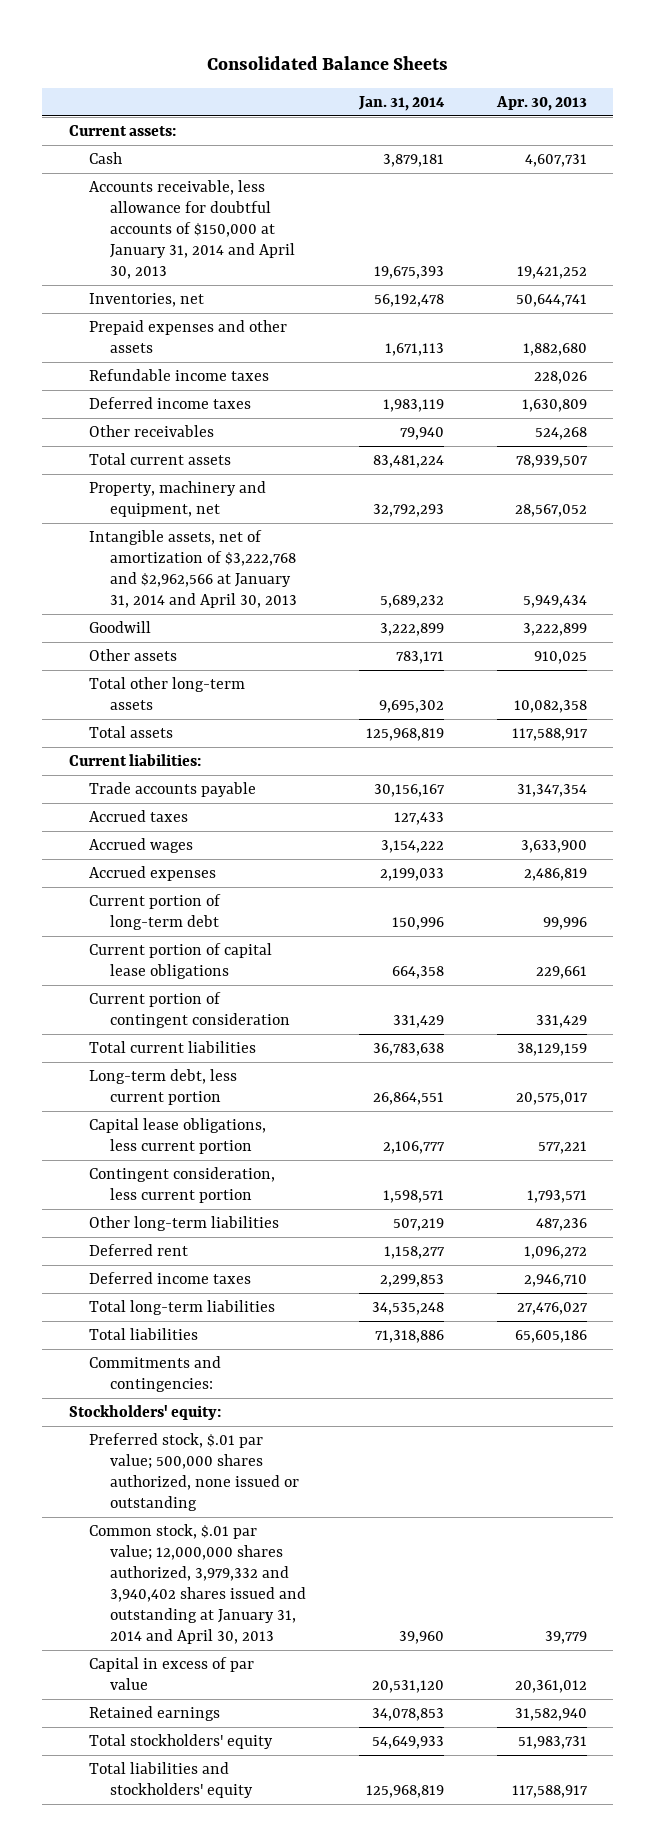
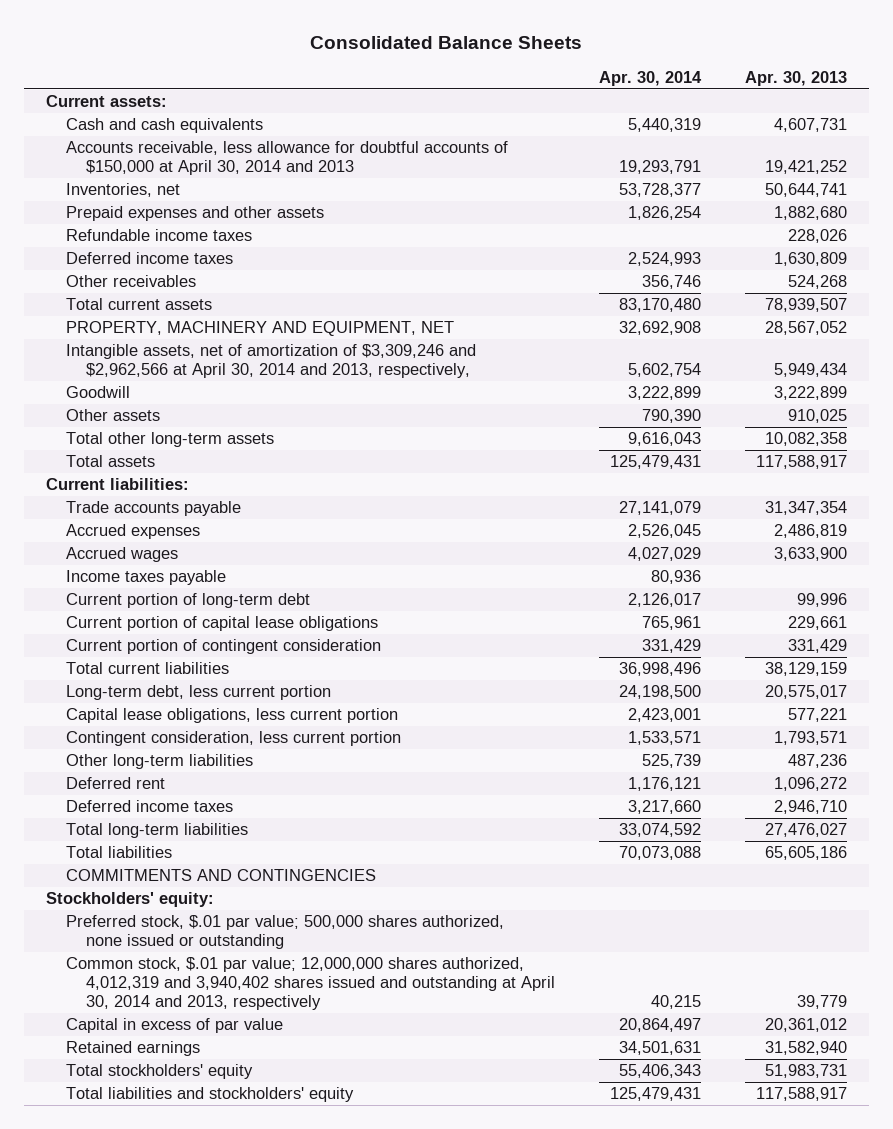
[357,96,445,112] Jan. 31, 2014 -> none
none -> [598,70,702,86] Apr. 30, 2014
[89,151,123,164] Cash -> [65,118,263,134] Cash and cash equivalents
[89,179,295,280] Accounts receivable, less allowance for doubtful accounts of $150,000 at January 31, 2014 and April 30, 2013 -> [65,141,508,176] Accounts receivable, less allowance for doubtful accounts of $150,000 at April 30, 2014 and 2013
[89,480,267,517] Property, machinery and equipment, net -> [65,321,454,337] PROPERTY, MACHINERY AND EQUIPMENT, NET
[89,529,297,609] Intangible assets, net of amortization of $3,222,768 and $2,962,566 at January 31, 2014 and April 30, 2013 -> [65,344,476,379] Intangible assets, net of amortization of $3,309,246 and $2,962,566 at April 30, 2014 and 2013, respectively,
[89,809,189,822] Accrued taxes -> none
[89,837,194,853] Accrued wages -> [65,547,178,563] Accrued wages
none -> [65,570,226,586] Income taxes payable
[89,1355,222,1392] Commitments and contingencies: -> [65,869,376,882] COMMITMENTS AND CONTINGENCIES
[89,1523,306,1645] Common stock, $.01 par value; 12,000,000 shares authorized, 3,979,332 and 3,940,402 shares issued and outstanding at January 31, 2014 and April 30, 2013 -> [65,957,555,1011] Common stock, $.01 par value; 12,000,000 shares authorized, 4,012,319 and 3,940,402 shares issued and outstanding at April 30, 2014 and 2013, respectively

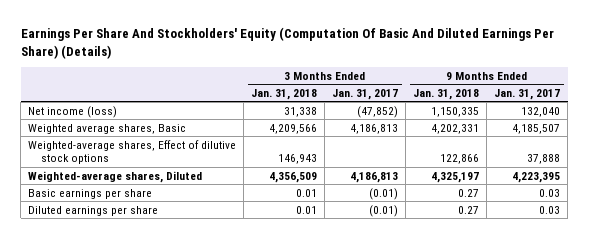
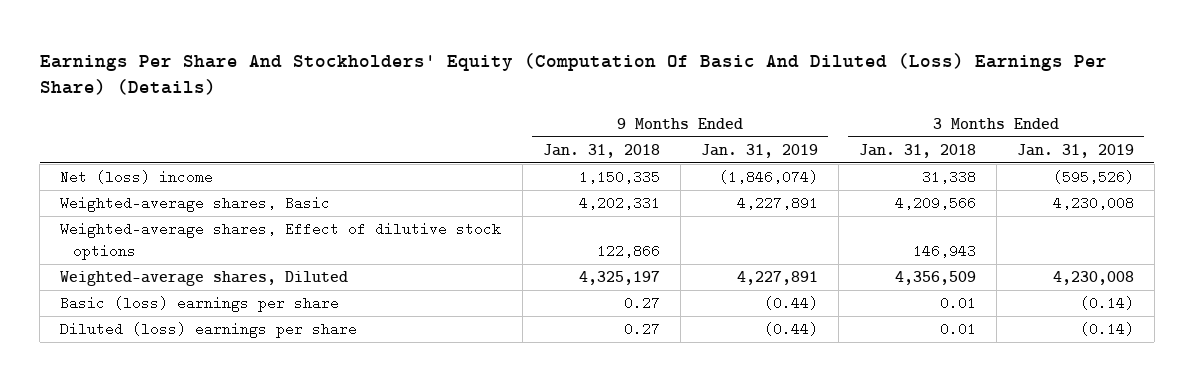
[20,27,554,59] Earnings Per Share And Stockholders' Equity (Computation Of Basic And Diluted Earnings Per Share) (Details) -> [39,52,1107,96] Earnings Per Share And Stockholders' Equity (Computation Of Basic And Diluted (Loss) Earnings Per Share) (Details)
[332,88,399,100] Jan. 31, 2017 -> none
[494,88,561,100] Jan. 31, 2017 -> none
none -> [700,143,818,158] Jan. 31, 2019
none -> [1016,143,1134,158] Jan. 31, 2019
[28,105,118,118] Net income (loss) -> [60,170,214,185] Net (loss) income
[28,123,187,134] Weighted average shares, Basic -> [60,196,331,213] Weighted-average shares, Basic
[28,188,153,199] Basic earnings per share -> [60,296,340,313] Basic (loss) earnings per share
[28,205,159,216] Diluted earnings per share -> [60,322,358,339] Diluted (loss) earnings per share

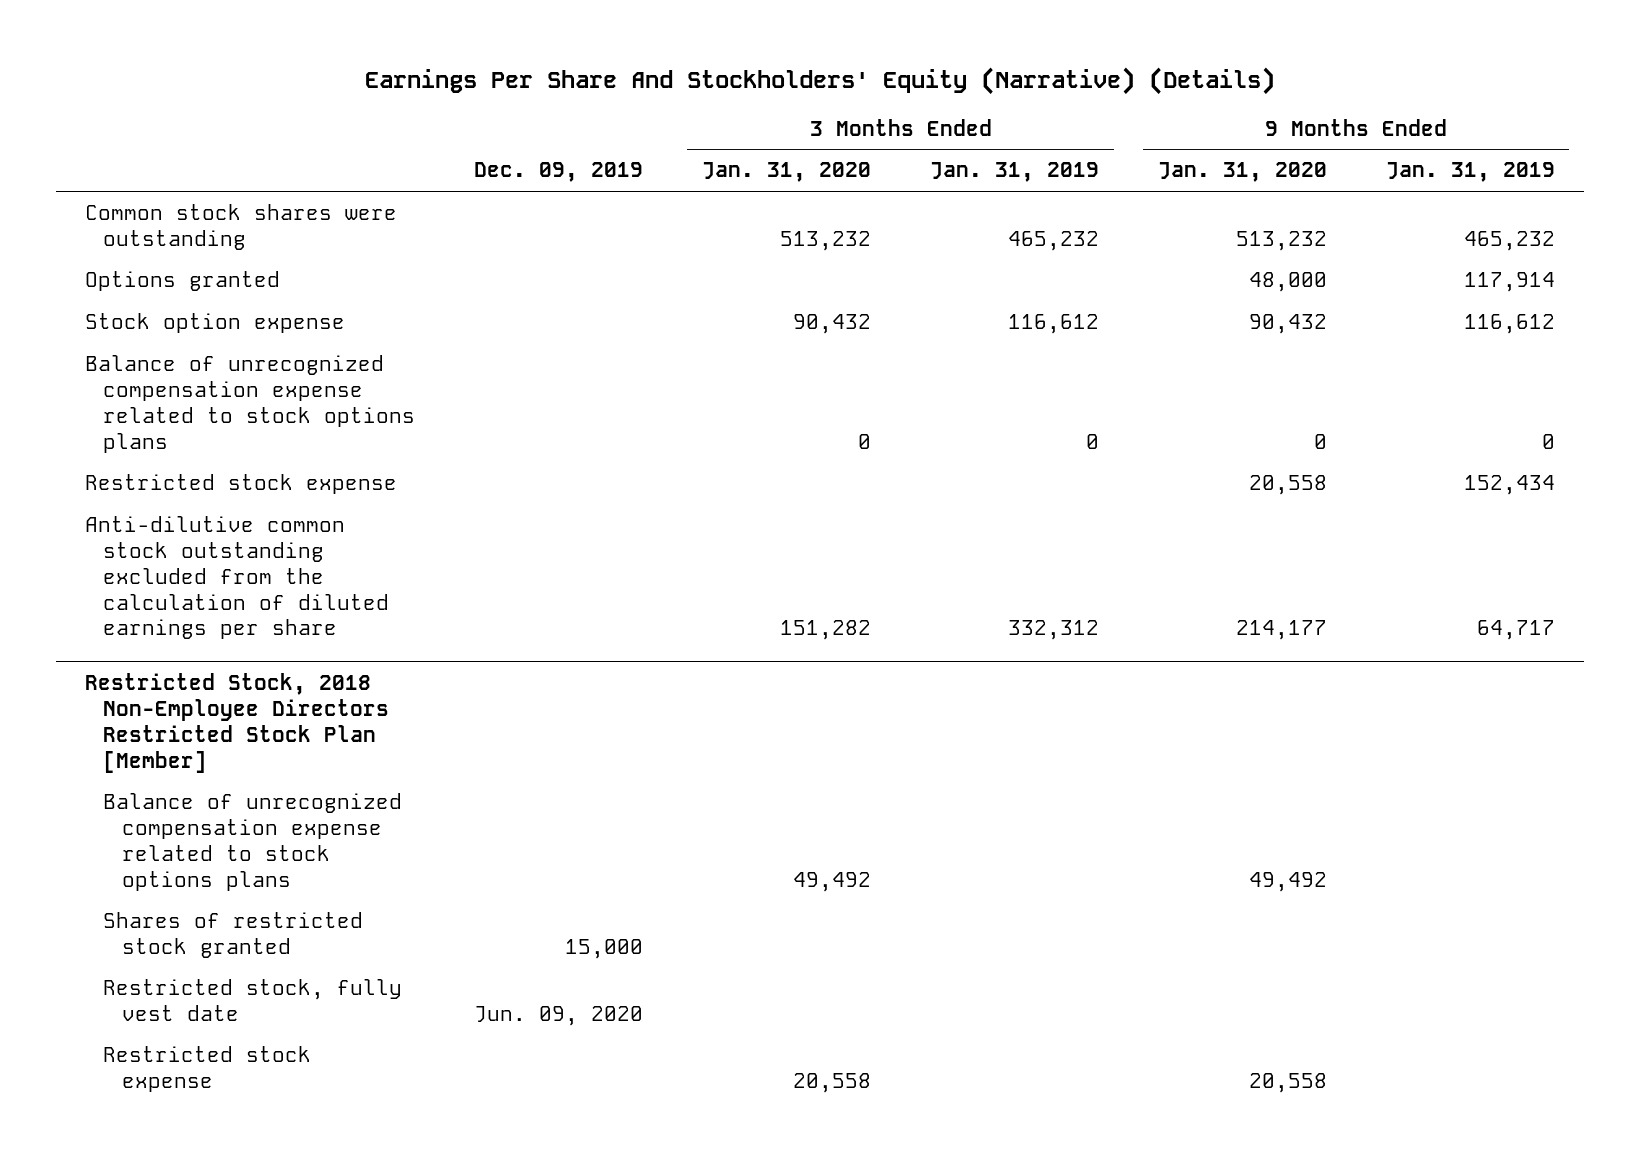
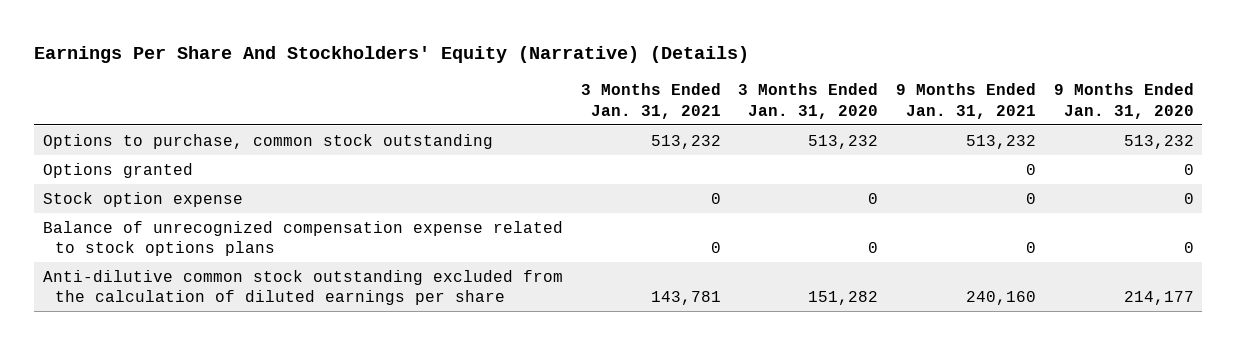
[474,162,644,183] Dec. 09, 2019 -> none
[929,162,1099,183] Jan. 31, 2019 -> none
[1385,162,1555,183] Jan. 31, 2019 -> none
none -> [580,83,721,119] 3 Months Ended Jan. 31, 2021
none -> [896,83,1037,119] 9 Months Ended Jan. 31, 2021
[85,203,398,250] Common stock shares were outstanding -> [43,133,494,149] Options to purchase, common stock outstanding
[1248,271,1327,292] 48,000 -> [1183,163,1194,175] 0
[793,313,872,334] 90,432 -> [868,192,879,204] 0
[1248,313,1327,334] 90,432 -> [1183,192,1194,204] 0
[85,473,398,494] Restricted stock expense -> none
[85,672,390,773] Restricted Stock, 2018 Non-Employee Directors Restricted Stock Plan [Member] -> none
[103,792,403,891] Balance of unrecognized compensation expense related to stock options plans -> none
[103,911,364,958] Shares of restricted stock granted -> none
[103,978,403,1021] Restricted stock, fully vest date -> none
[103,1045,312,1092] Restricted stock expense -> none

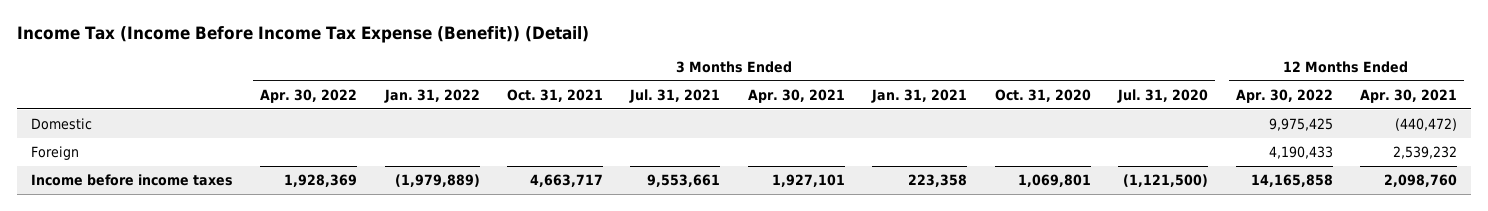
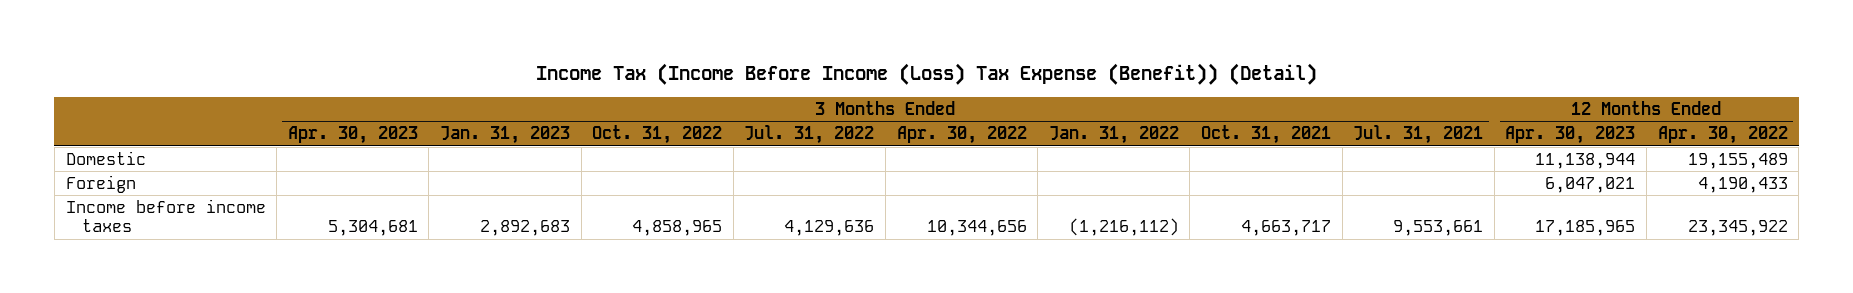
[16,25,589,43] Income Tax (Income Before Income Tax Expense (Benefit)) (Detail) -> [535,63,1317,86] Income Tax (Income Before Income (Loss) Tax Expense (Benefit)) (Detail)
[747,89,845,104] Apr. 30, 2021 -> none
[871,89,968,104] Jan. 31, 2021 -> none
[994,89,1091,103] Oct. 31, 2020 -> none
[1117,89,1209,104] Jul. 31, 2020 -> none
[1360,89,1458,104] Apr. 30, 2021 -> none
none -> [287,126,418,145] Apr. 30, 2023
none -> [439,126,570,145] Jan. 31, 2023
none -> [592,125,723,145] Oct. 31, 2022
none -> [744,125,875,145] Jul. 31, 2022
none -> [1505,126,1636,145] Apr. 30, 2023
[1268,118,1333,132] 9,975,425 -> [1687,153,1788,170] 19,155,489
[284,174,358,188] 1,928,369 -> [926,220,1027,237] 10,344,656
[394,174,480,188] (1,979,889) -> [1068,218,1179,237] (1,216,112)
[1250,174,1333,188] 14,165,858 -> [1687,220,1788,237] 23,345,922

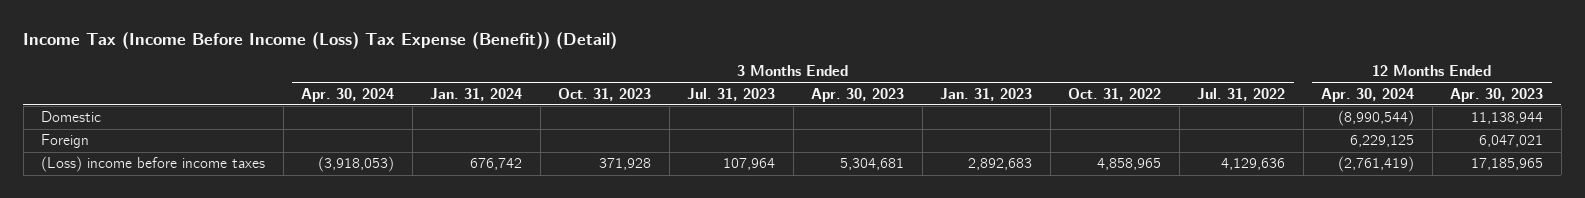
[896,126,1027,145] Apr. 30, 2022 -> none
[1048,126,1179,145] Jan. 31, 2022 -> none
[1200,125,1331,145] Oct. 31, 2021 -> none
[1353,125,1484,145] Jul. 31, 2021 -> none
[1657,126,1788,145] Apr. 30, 2022 -> none
none -> [301,87,395,102] Apr. 30, 2024
none -> [430,87,523,101] Jan. 31, 2024
none -> [558,87,652,101] Oct. 31, 2023
none -> [687,87,776,101] Jul. 31, 2023
none -> [1321,87,1415,102] Apr. 30, 2024
[65,199,266,233] Income before income taxes -> [41,156,266,173] (Loss) income before income taxes

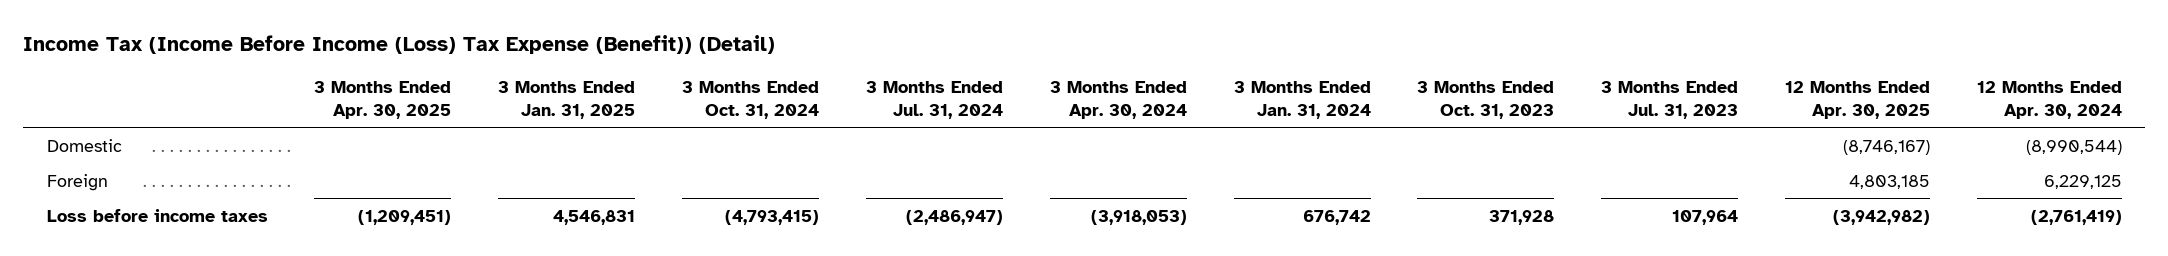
[811,87,905,102] Apr. 30, 2023 -> none
[940,87,1033,101] Jan. 31, 2023 -> none
[1068,87,1162,101] Oct. 31, 2022 -> none
[1197,87,1286,101] Jul. 31, 2022 -> none
[1450,87,1544,102] Apr. 30, 2023 -> none
none -> [314,81,452,119] 3 Months Ended Apr. 30, 2025
none -> [498,81,636,119] 3 Months Ended Jan. 31, 2025
none -> [682,81,820,119] 3 Months Ended Oct. 31, 2024
none -> [865,81,1003,119] 3 Months Ended Jul. 31, 2024
none -> [1784,81,1930,119] 12 Months Ended Apr. 30, 2025
[41,156,266,173] (Loss) income before income taxes -> [46,208,268,222] Loss before income taxes

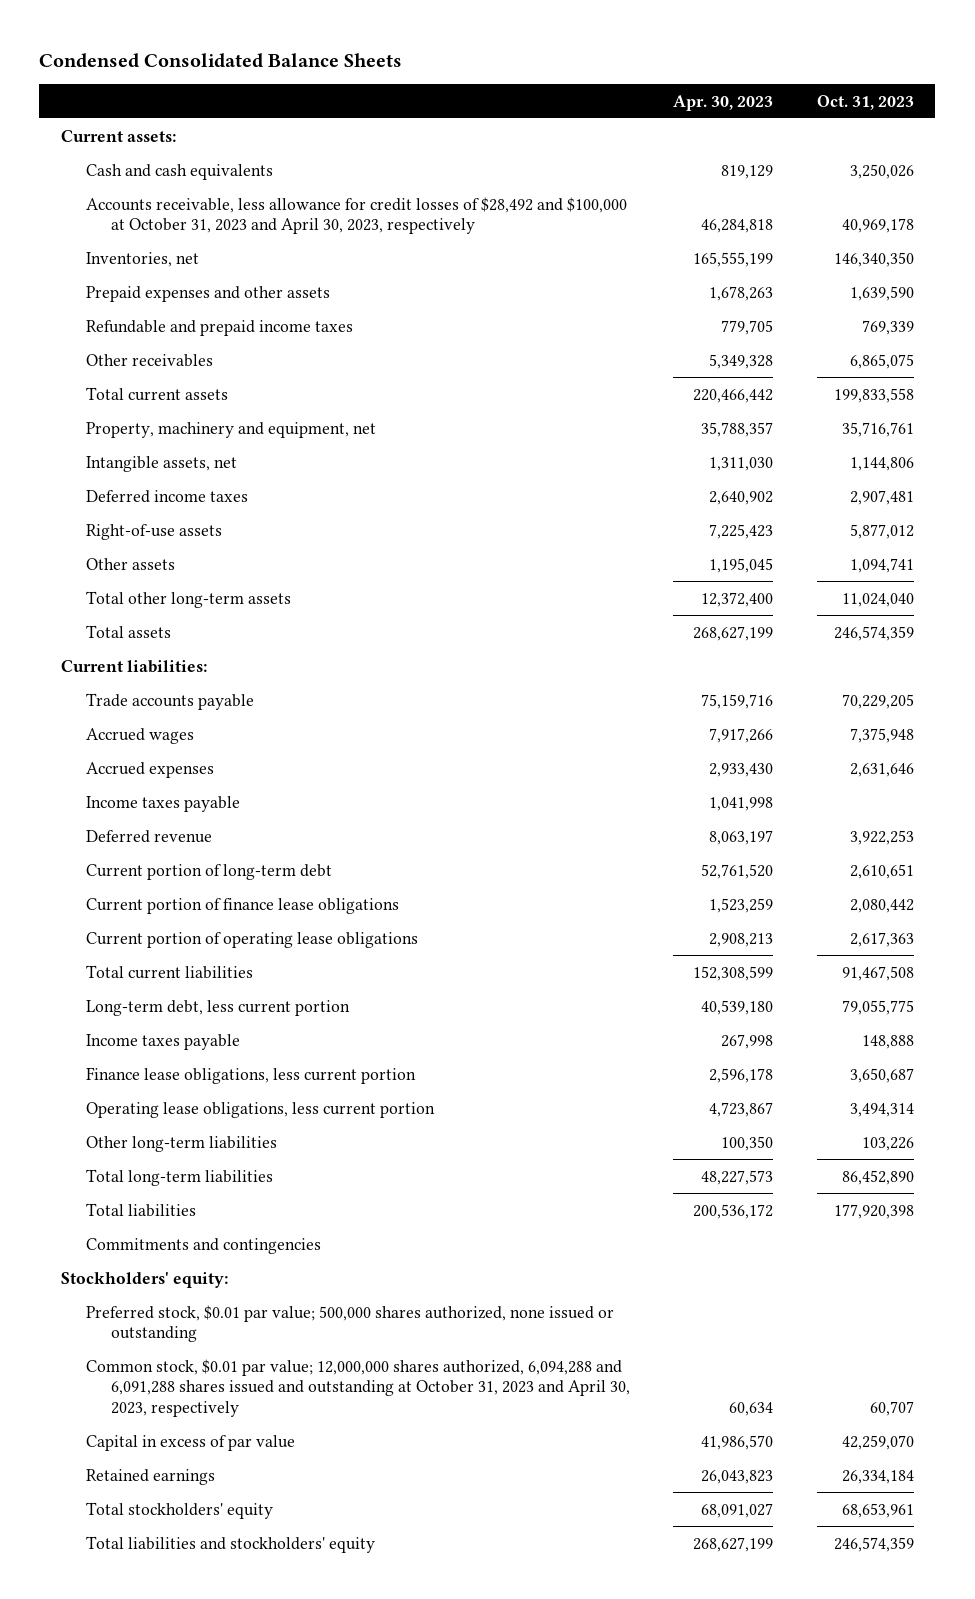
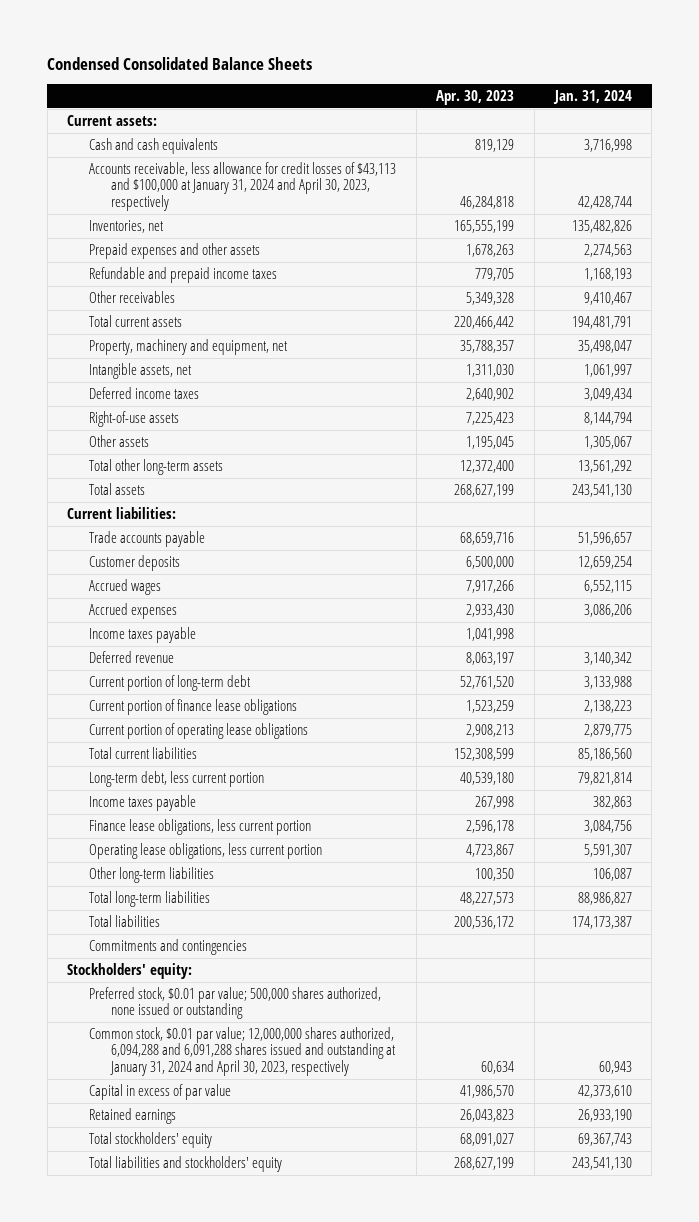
[816,94,914,110] Oct. 31, 2023 -> none
none -> [552,89,632,104] Jan. 31, 2024
[85,196,627,235] Accounts receivable, less allowance for credit losses of $28,492 and $100,000 at October 31, 2023 and April 30, 2023, respectively -> [89,161,397,212] Accounts receivable, less allowance for credit losses of $43,113 and $100,000 at January 31, 2024 and April 30, 2023, respectively
[701,693,774,709] 75,159,716 -> [460,531,515,545] 68,659,716
none -> [89,554,181,571] Customer deposits
[85,1358,630,1417] Common stock, $0.01 par value; 12,000,000 shares authorized, 6,094,288 and 6,091,288 shares issued and outstanding at October 31, 2023 and April 30, 2023, respectively -> [89,1026,396,1077] Common stock, $0.01 par value; 12,000,000 shares authorized, 6,094,288 and 6,091,288 shares issued and outstanding at January 31, 2024 and April 30, 2023, respectively

